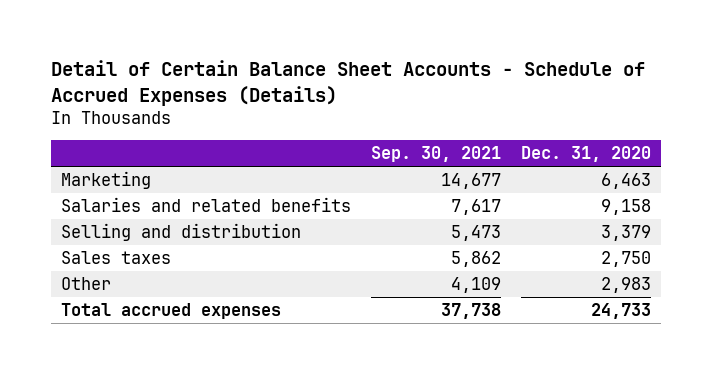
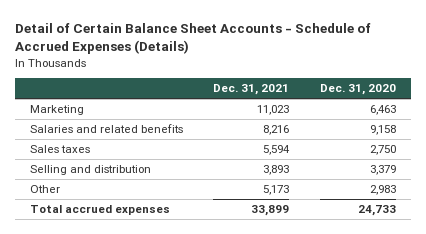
[370,146,501,163] Sep. 30, 2021 -> none
none -> [213,84,290,96] Dec. 31, 2021
[60,222,301,241] Selling and distribution -> [29,165,151,176] Selling and distribution

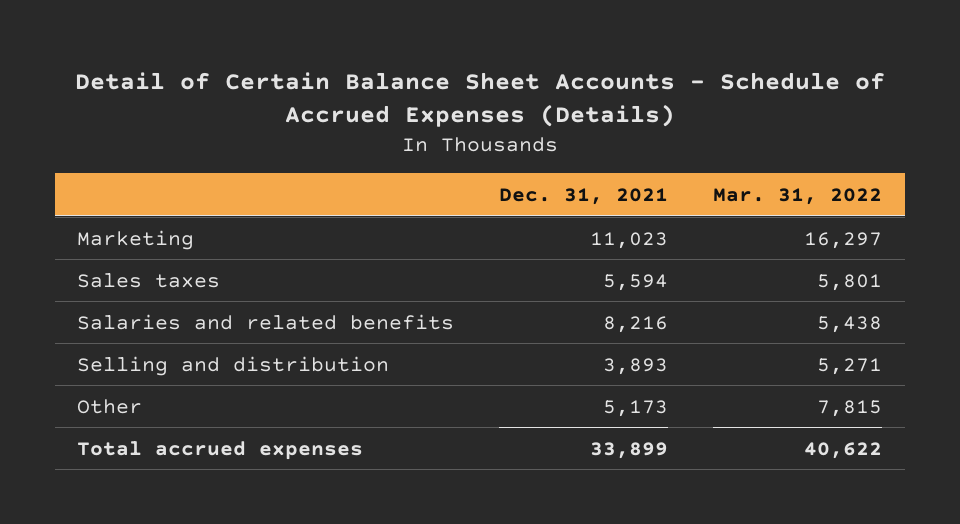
[320,84,397,96] Dec. 31, 2020 -> none
none -> [713,187,883,205] Mar. 31, 2022
[29,124,183,134] Salaries and related benefits -> [77,313,455,330] Salaries and related benefits

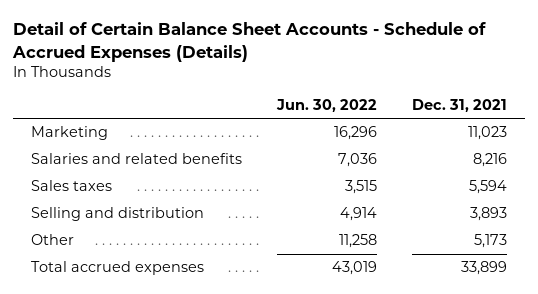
[713,187,883,205] Mar. 31, 2022 -> none
none -> [275,99,377,113] Jun. 30, 2022
[77,272,221,288] Sales taxes -> [30,180,112,192] Sales taxes

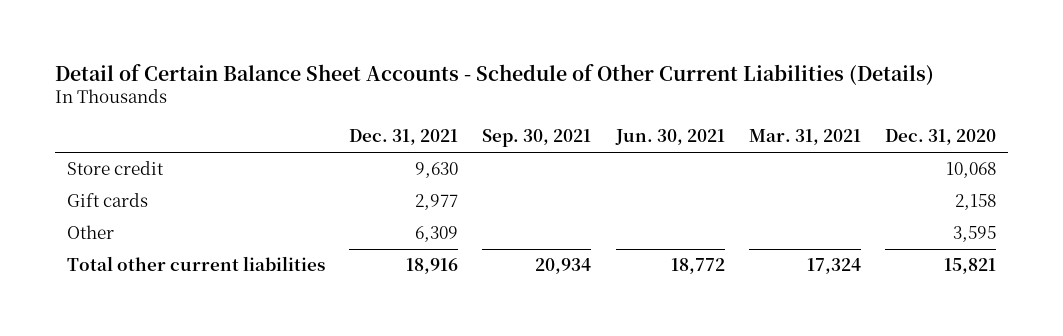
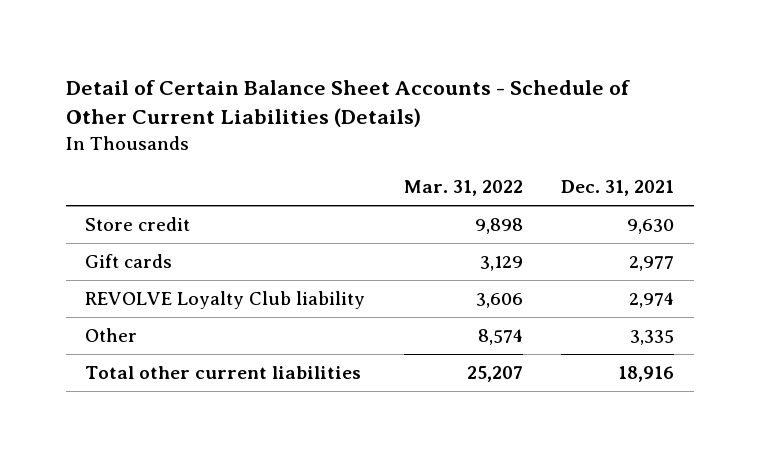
[482,129,592,148] Sep. 30, 2021 -> none
[614,129,725,146] Jun. 30, 2021 -> none
[748,129,861,146] Mar. 31, 2021 -> none
[885,129,997,146] Dec. 31, 2020 -> none
none -> [403,180,523,197] Mar. 31, 2022
none -> [84,290,365,309] REVOLVE Loyalty Club liability
[415,226,459,243] 6,309 -> [630,329,675,345] 3,335

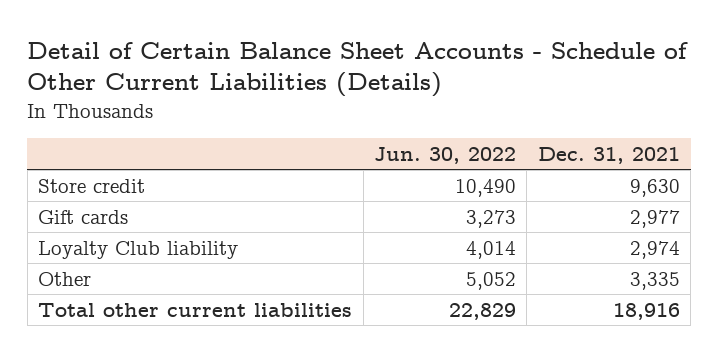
[403,180,523,197] Mar. 31, 2022 -> none
none -> [373,146,516,164] Jun. 30, 2022
[84,290,365,309] REVOLVE Loyalty Club liability -> [38,240,239,259] Loyalty Club liability

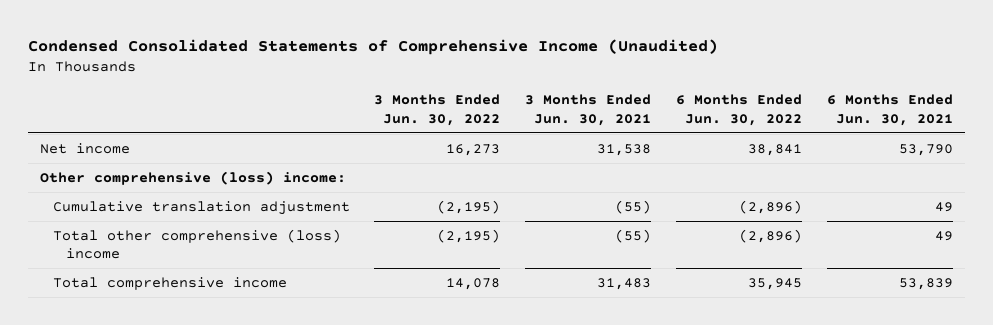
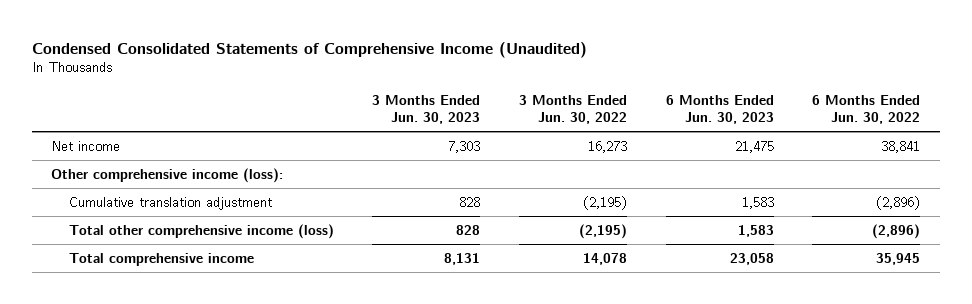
[525,94,652,126] 3 Months Ended Jun. 30, 2021 -> none
[826,94,953,126] 6 Months Ended Jun. 30, 2021 -> none
none -> [372,94,481,125] 3 Months Ended Jun. 30, 2023
none -> [665,94,774,125] 6 Months Ended Jun. 30, 2023
[40,170,347,185] Other comprehensive (loss) income: -> [51,167,284,183] Other comprehensive income (loss):
[52,228,341,260] Total other comprehensive (loss) income -> [68,223,334,239] Total other comprehensive income (loss)

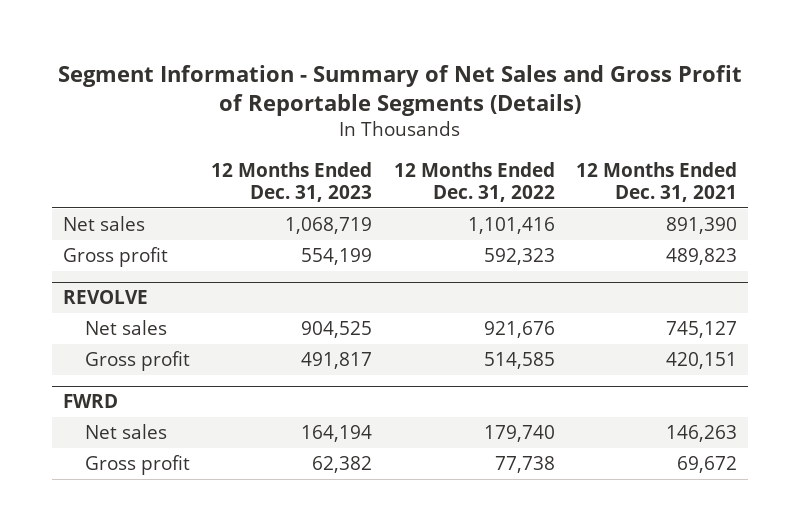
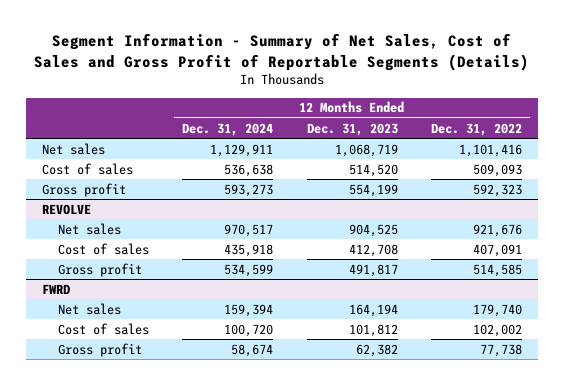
[58,64,743,116] Segment Information - Summary of Net Sales and Gross Profit of Reportable Segments (Details) -> [34,33,530,71] Segment Information - Summary of Net Sales, Cost of Sales and Gross Profit of Reportable Segments (Details)
[575,162,737,203] 12 Months Ended Dec. 31, 2021 -> none
none -> [182,122,274,136] Dec. 31, 2024
none -> [42,162,134,175] Cost of sales
none -> [58,242,150,255] Cost of sales
none -> [58,322,150,335] Cost of sales

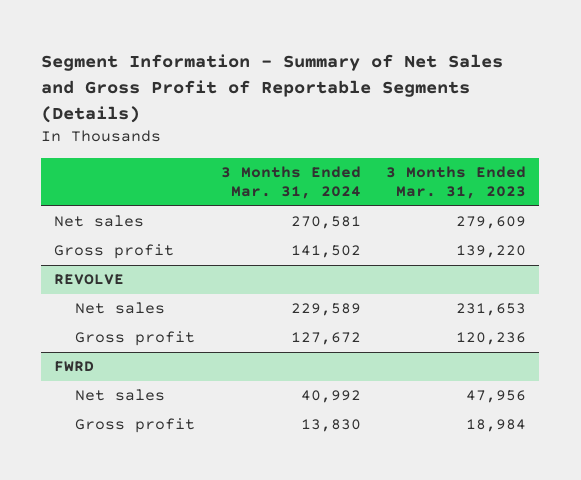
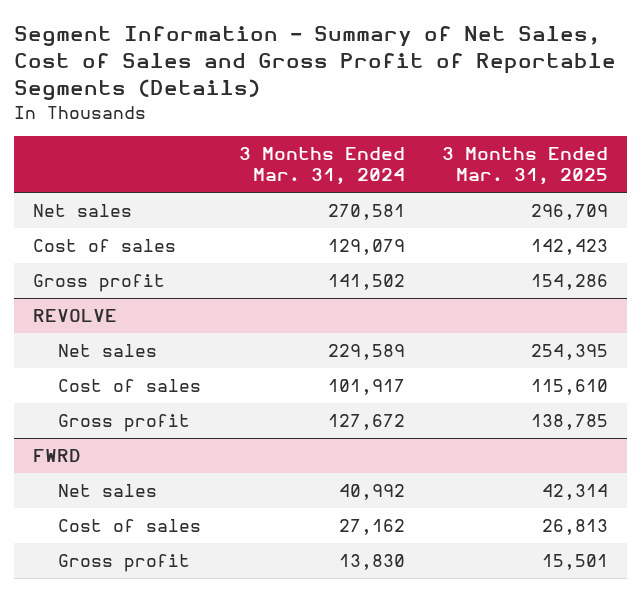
[41,54,504,123] Segment Information - Summary of Net Sales and Gross Profit of Reportable Segments (Details) -> [14,26,617,101] Segment Information - Summary of Net Sales, Cost of Sales and Gross Profit of Reportable Segments (Details)
[386,166,527,200] 3 Months Ended Mar. 31, 2023 -> none
none -> [442,146,609,186] 3 Months Ended Mar. 31, 2025
none -> [32,239,176,253] Cost of sales
none -> [58,379,202,393] Cost of sales
none -> [58,519,202,533] Cost of sales

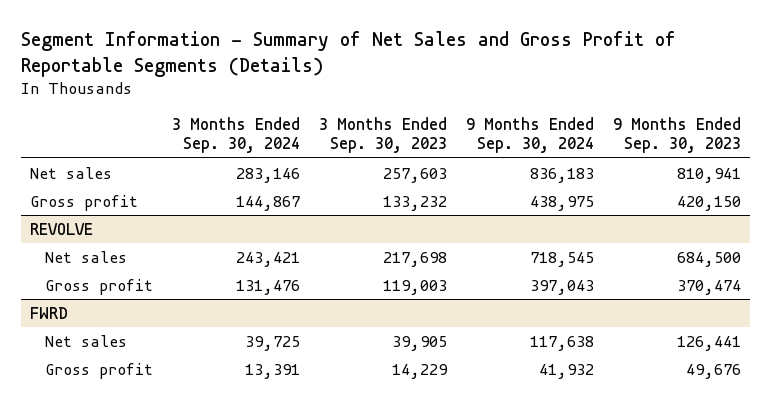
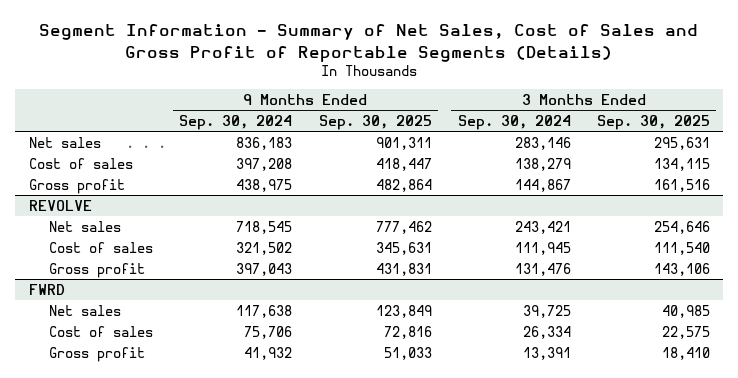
[20,31,676,77] Segment Information - Summary of Net Sales and Gross Profit of Reportable Segments (Details) -> [39,24,699,62] Segment Information - Summary of Net Sales, Cost of Sales and Gross Profit of Reportable Segments (Details)
[318,116,447,154] 3 Months Ended Sep. 30, 2023 -> none
[612,116,741,154] 9 Months Ended Sep. 30, 2023 -> none
none -> [318,114,432,130] Sep. 30, 2025
none -> [596,114,710,130] Sep. 30, 2025
none -> [28,157,133,169] Cost of sales
none -> [49,241,154,253] Cost of sales
none -> [49,325,154,337] Cost of sales

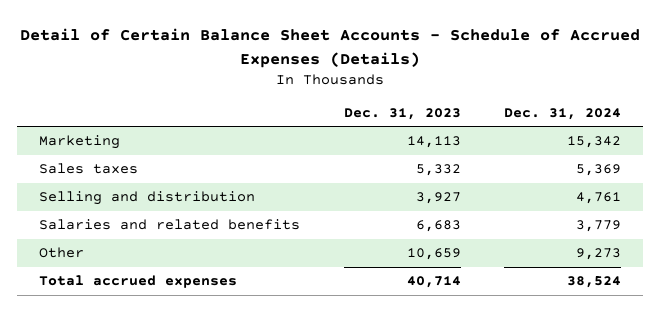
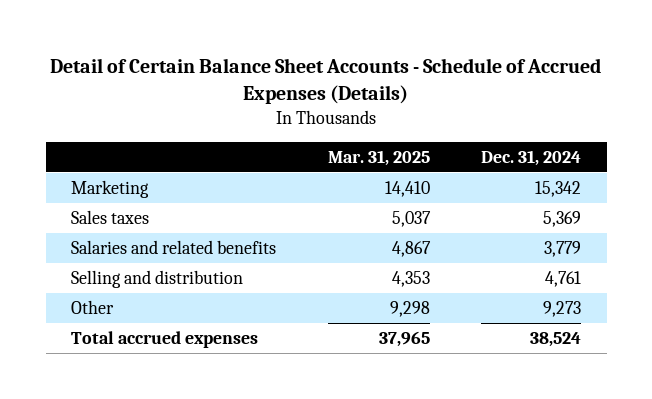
[343,107,461,120] Dec. 31, 2023 -> none
none -> [327,149,430,166] Mar. 31, 2025
[39,191,256,206] Selling and distribution -> [71,269,244,288] Selling and distribution

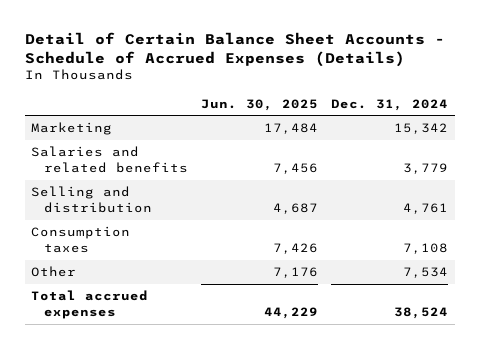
[327,149,430,166] Mar. 31, 2025 -> none
none -> [201,98,319,111] Jun. 30, 2025
[71,209,150,224] Sales taxes -> none
none -> [31,226,131,254] Consumption taxes
[542,300,581,317] 9,273 -> [403,267,449,279] 7,534

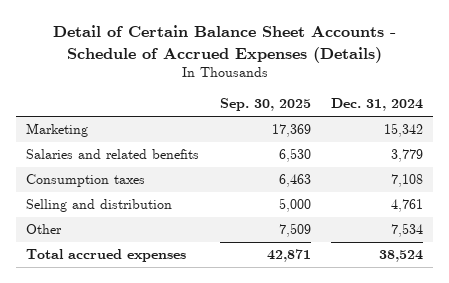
[201,98,319,111] Jun. 30, 2025 -> none
none -> [219,98,311,112] Sep. 30, 2025
[31,186,152,214] Selling and distribution -> [26,199,173,213] Selling and distribution

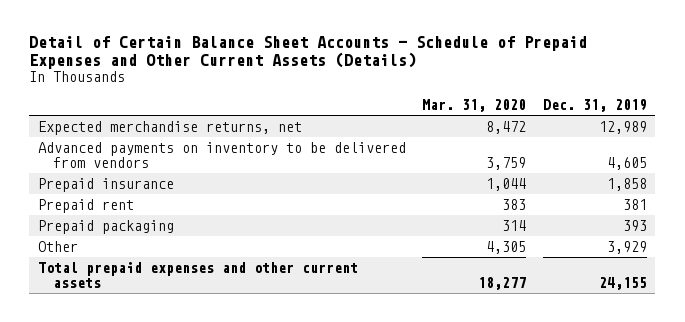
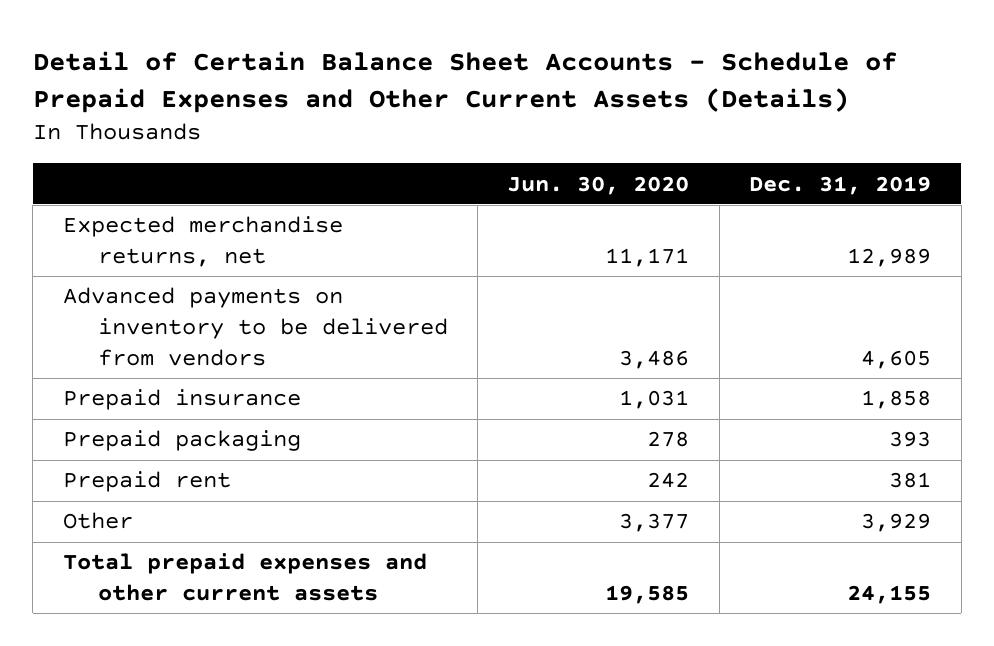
[422,99,527,113] Mar. 31, 2020 -> none
none -> [507,175,690,195] Jun. 30, 2020
[37,199,134,214] Prepaid rent -> [62,471,231,493] Prepaid rent

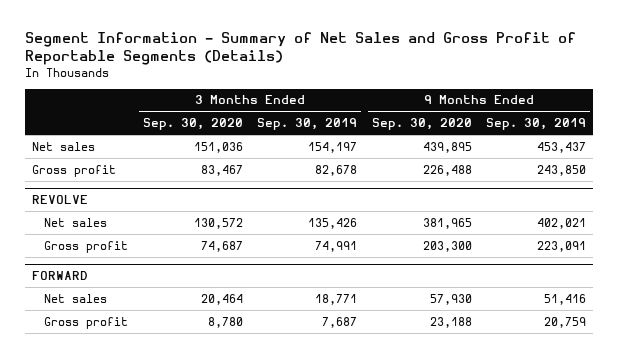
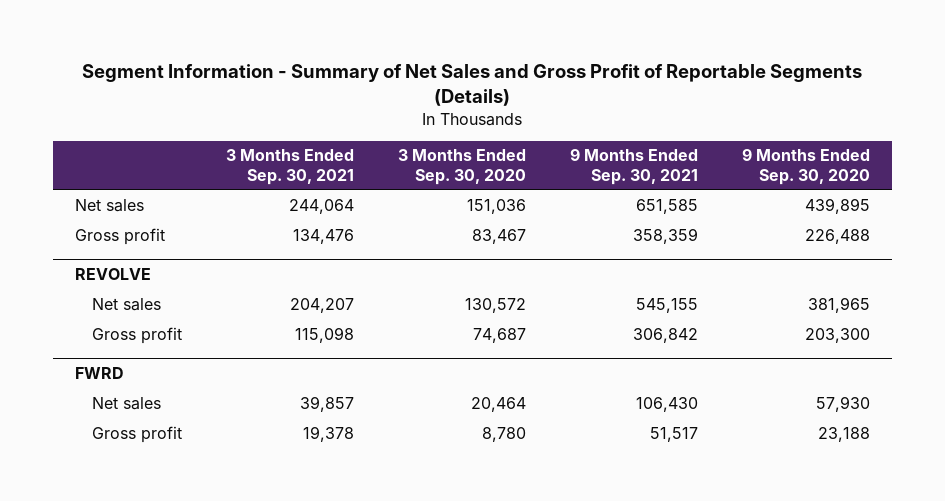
[257,118,358,131] Sep. 30, 2019 -> none
[485,118,586,131] Sep. 30, 2019 -> none
none -> [226,149,355,185] 3 Months Ended Sep. 30, 2021
none -> [569,148,698,185] 9 Months Ended Sep. 30, 2021
[32,271,89,281] FORWARD -> [74,367,124,380] FWRD

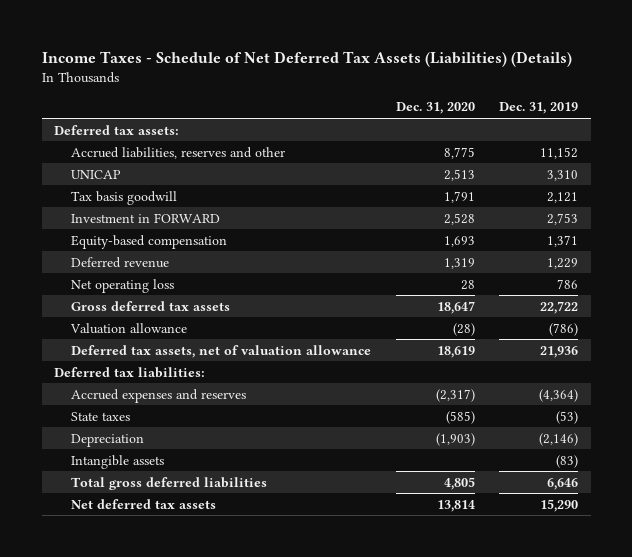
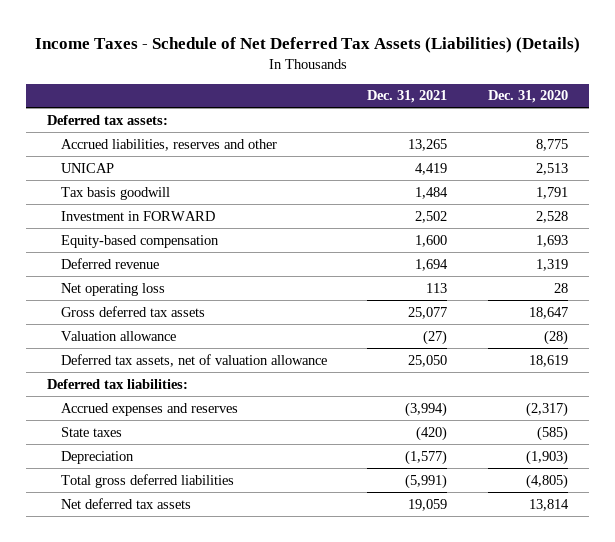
[499,102,579,115] Dec. 31, 2019 -> none
none -> [367,90,448,104] Dec. 31, 2021
[70,454,164,469] Intangible assets -> none
[443,476,475,490] 4,805 -> [526,473,569,489] (4,805)

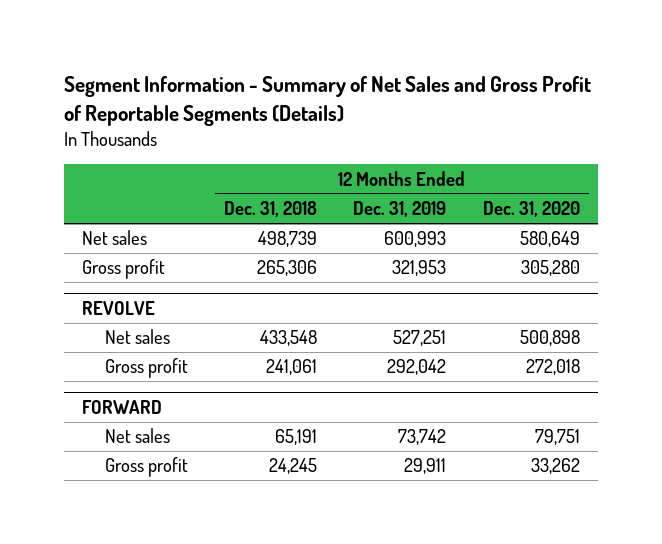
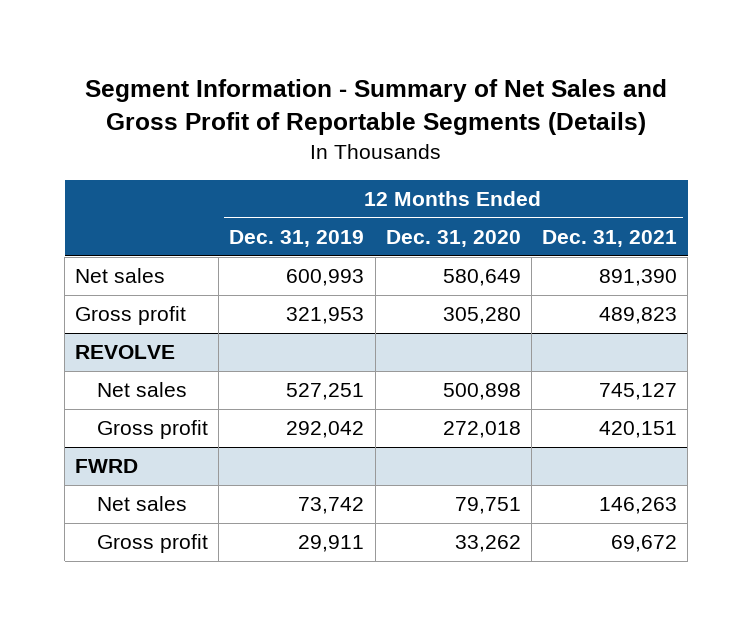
[224,201,318,218] Dec. 31, 2018 -> none
none -> [542,230,678,248] Dec. 31, 2021
[82,399,163,414] FORWARD -> [75,459,139,474] FWRD

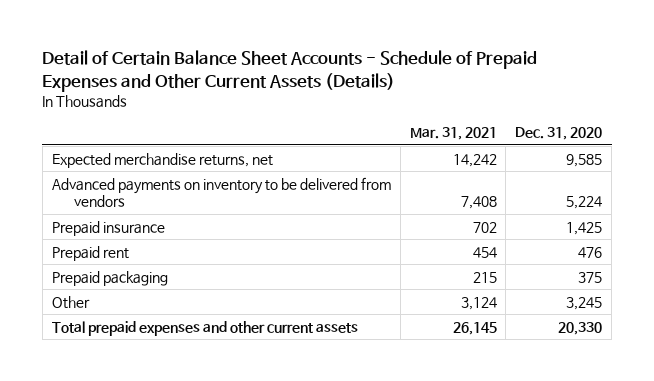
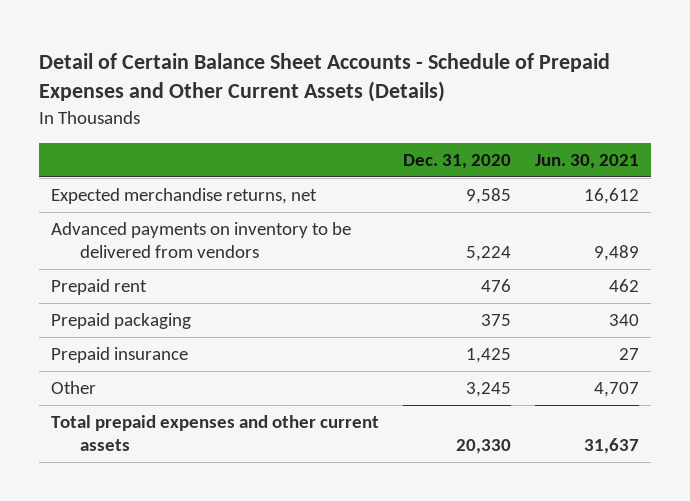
[409,127,497,141] Mar. 31, 2021 -> none
none -> [535,154,640,170] Jun. 30, 2021
[51,220,165,236] Prepaid insurance -> [50,347,188,364] Prepaid insurance

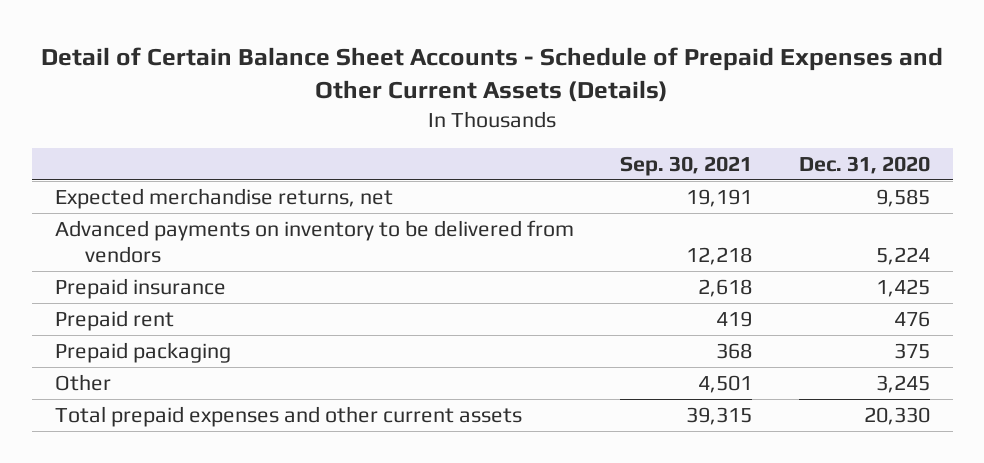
[535,154,640,170] Jun. 30, 2021 -> none
none -> [620,155,753,176] Sep. 30, 2021
[50,347,188,364] Prepaid insurance -> [54,277,226,299] Prepaid insurance

